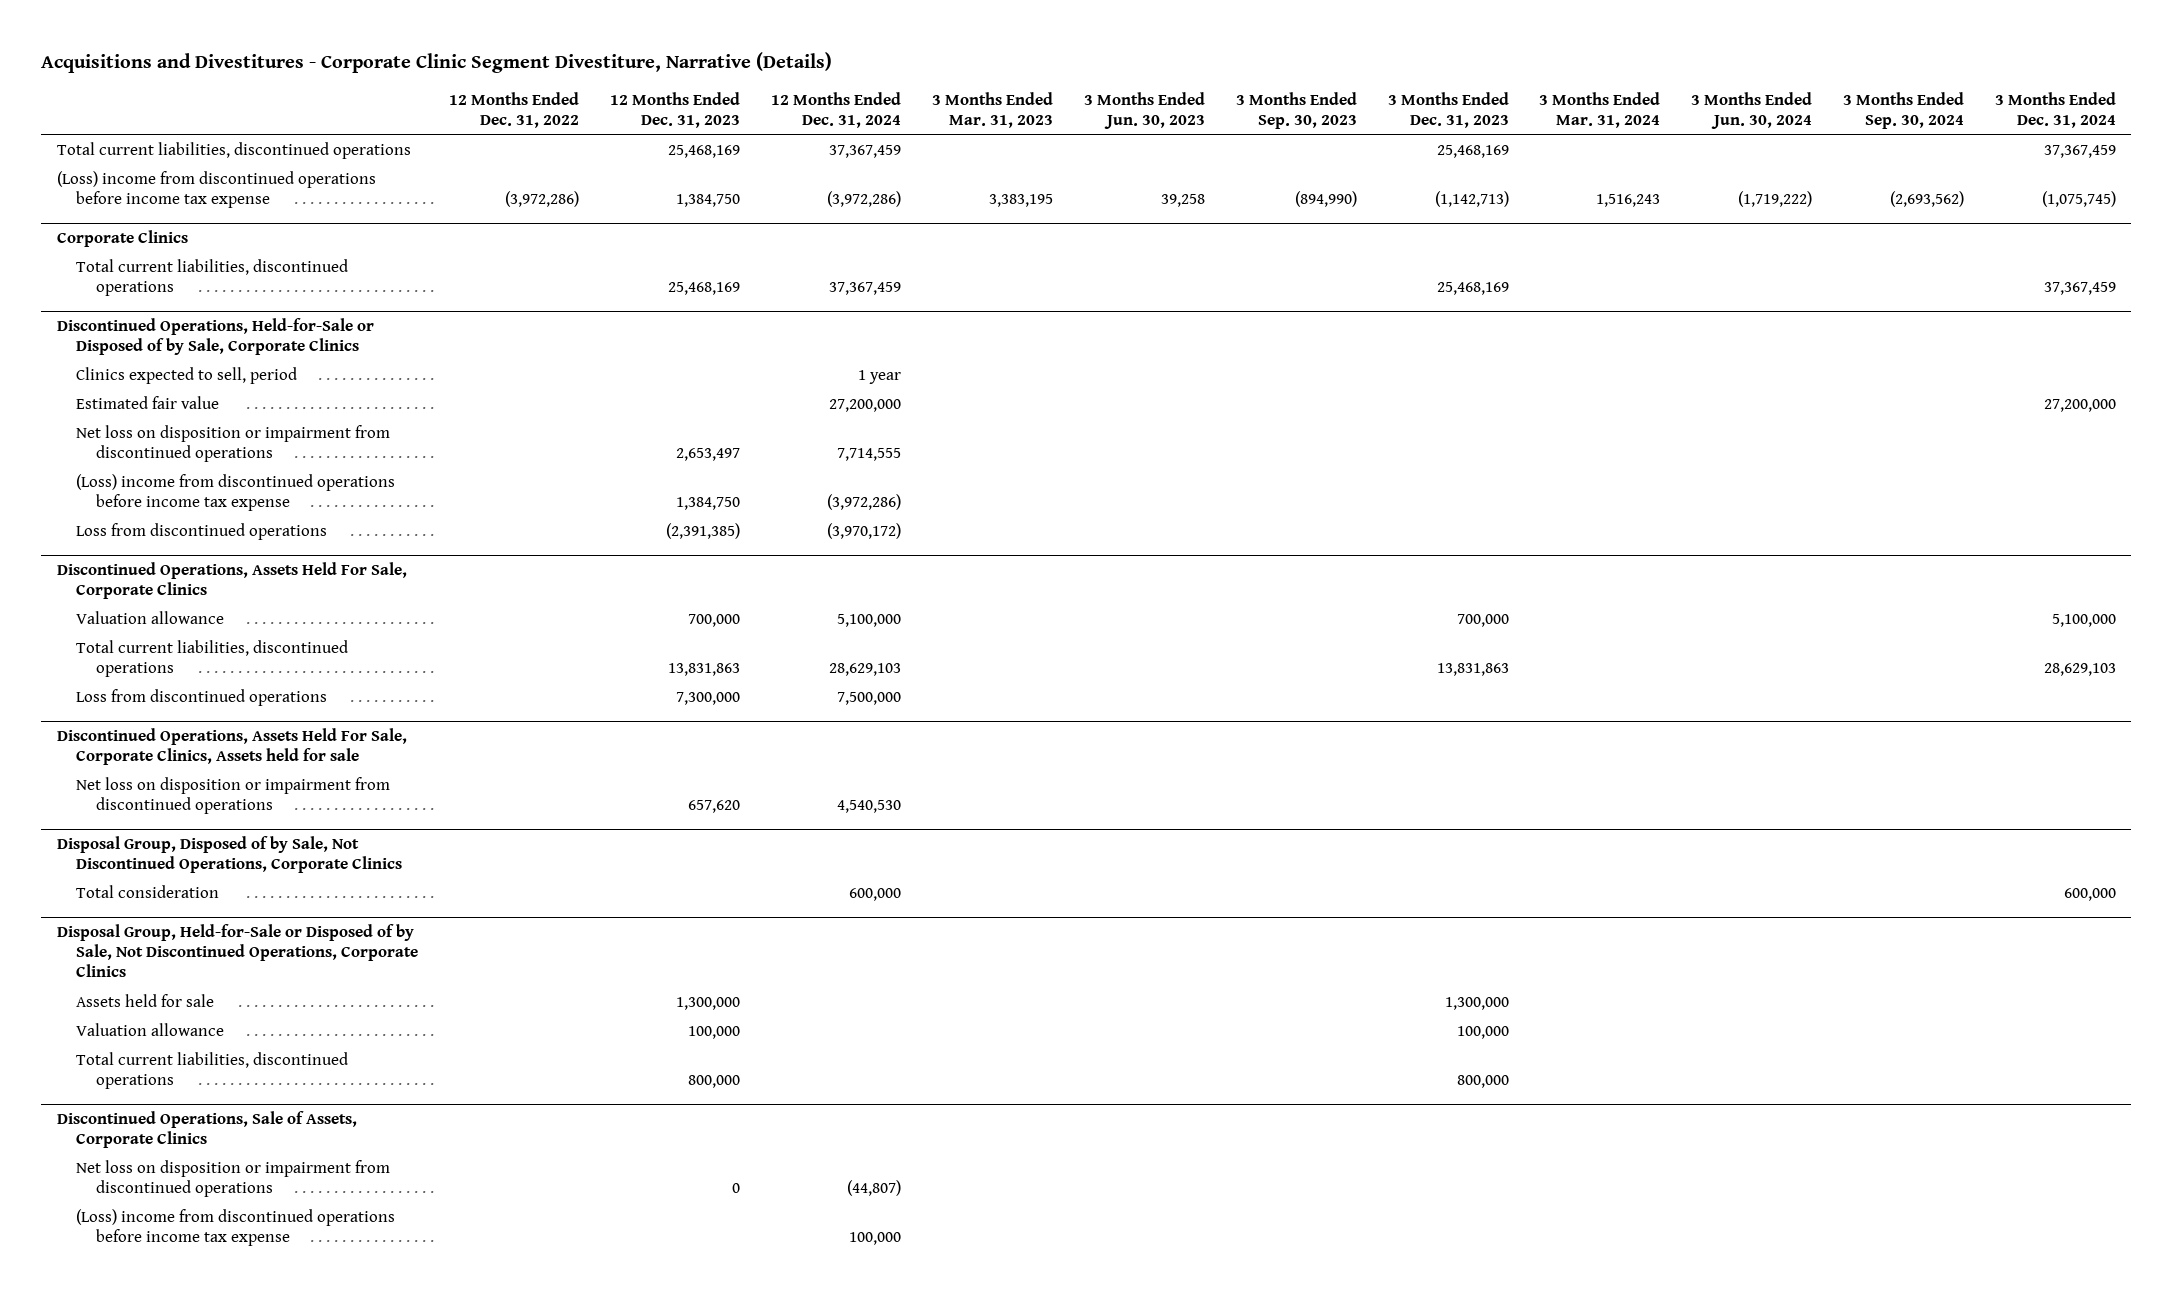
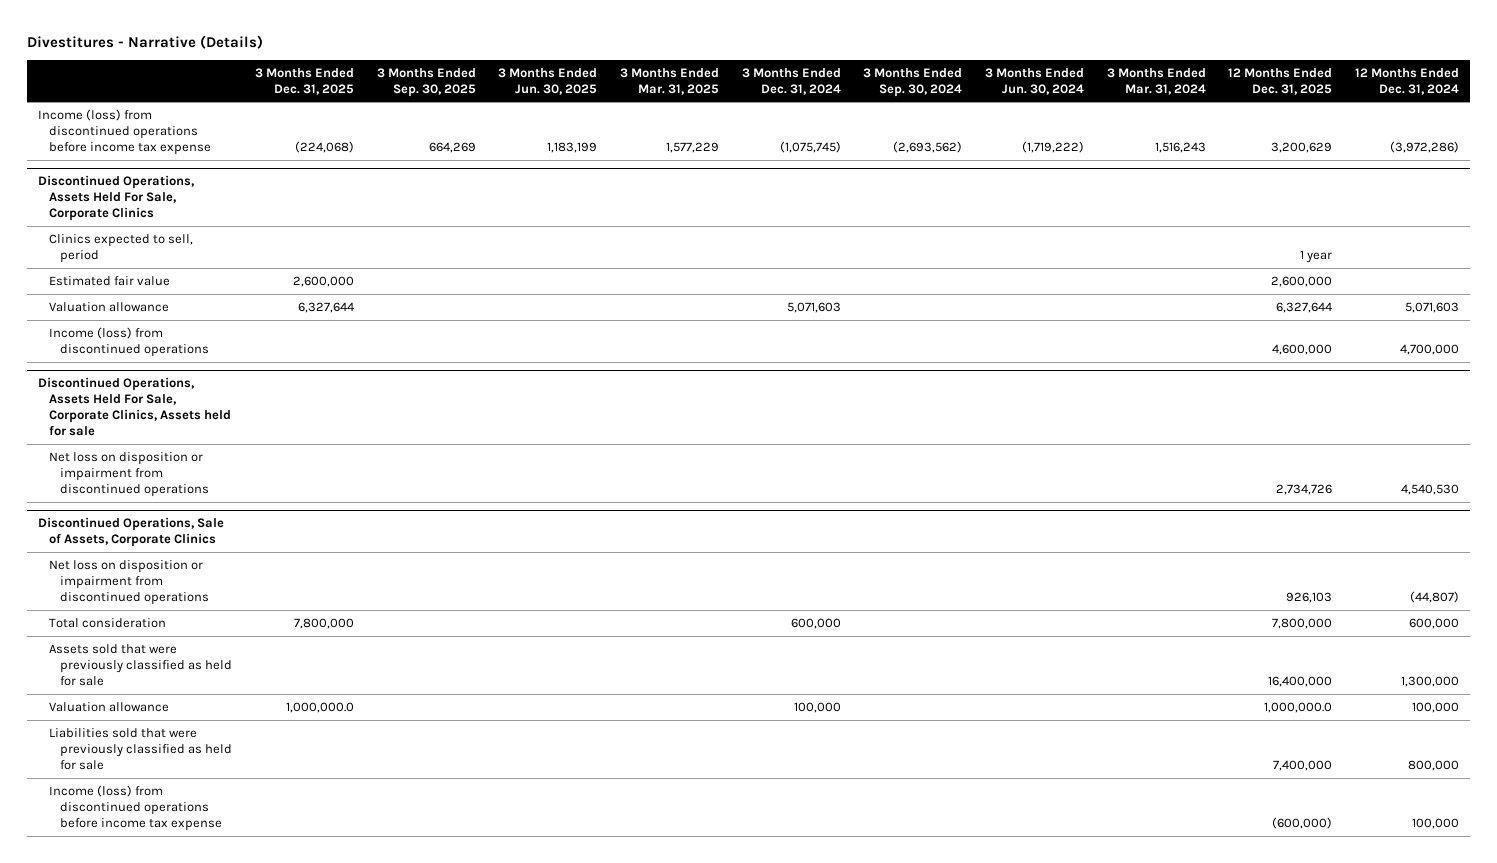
[41,51,833,73] Acquisitions and Divestitures - Corporate Clinic Segment Divestiture, Narrative (Details) -> [26,34,263,49] Divestitures - Narrative (Details)
[449,91,580,128] 12 Months Ended Dec. 31, 2022 -> none
[610,91,741,128] 12 Months Ended Dec. 31, 2023 -> none
[931,91,1053,128] 3 Months Ended Mar. 31, 2023 -> none
[1083,91,1205,129] 3 Months Ended Jun. 30, 2023 -> none
[1235,91,1357,129] 3 Months Ended Sep. 30, 2023 -> none
[1387,91,1509,128] 3 Months Ended Dec. 31, 2023 -> none
none -> [254,67,354,95] 3 Months Ended Dec. 31, 2025
none -> [376,67,476,97] 3 Months Ended Sep. 30, 2025
none -> [498,67,598,95] 3 Months Ended Jun. 30, 2025
none -> [619,67,719,95] 3 Months Ended Mar. 31, 2025
none -> [1228,67,1333,95] 12 Months Ended Dec. 31, 2025
[56,141,411,159] Total current liabilities, discontinued operations -> none
[56,229,188,247] Corporate Clinics -> none
[76,258,349,297] Total current liabilities, discontinued operations -> none
[56,317,374,356] Discontinued Operations, Held-for-Sale or Disposed of by Sale, Corporate Clinics -> none
[76,366,298,384] Clinics expected to sell, period -> none
[76,395,220,409] Estimated fair value -> none
[76,424,391,463] Net loss on disposition or impairment from discontinued operations -> none
[76,473,396,512] (Loss) income from discontinued operations before income tax expense -> none
[76,522,328,540] Loss from discontinued operations -> none
[56,170,376,209] (Loss) income from discontinued operations before income tax expense -> [38,108,212,155] Income (loss) from discontinued operations before income tax expense
[76,639,349,678] Total current liabilities, discontinued operations -> none
none -> [49,233,194,263] Clinics expected to sell, period
none -> [49,275,171,286] Estimated fair value
[837,613,902,627] 5,100,000 -> [1404,301,1459,313] 5,071,603
[2052,613,2117,627] 5,100,000 -> [786,301,841,313] 5,071,603
[76,688,328,706] Loss from discontinued operations -> [49,326,210,357] Income (loss) from discontinued operations
[837,691,902,705] 7,500,000 -> [1399,343,1459,355] 4,700,000
[56,835,403,874] Disposal Group, Disposed of by Sale, Not Discontinued Operations, Corporate Clinics -> none
[76,884,220,898] Total consideration -> none
[56,923,419,978] Disposal Group, Held-for-Sale or Disposed of by Sale, Not Discontinued Operations, Corporate Clinics -> none
[76,993,215,1007] Assets held for sale -> none
[76,1022,225,1036] Valuation allowance -> none
[76,1051,349,1090] Total current liabilities, discontinued operations -> none
none -> [49,617,167,628] Total consideration
none -> [49,643,233,686] Assets sold that were previously classified as held for sale
none -> [49,701,170,712] Valuation allowance
none -> [49,727,233,770] Liabilities sold that were previously classified as held for sale
[76,1208,396,1247] (Loss) income from discontinued operations before income tax expense -> [49,784,223,831] Income (loss) from discontinued operations before income tax expense

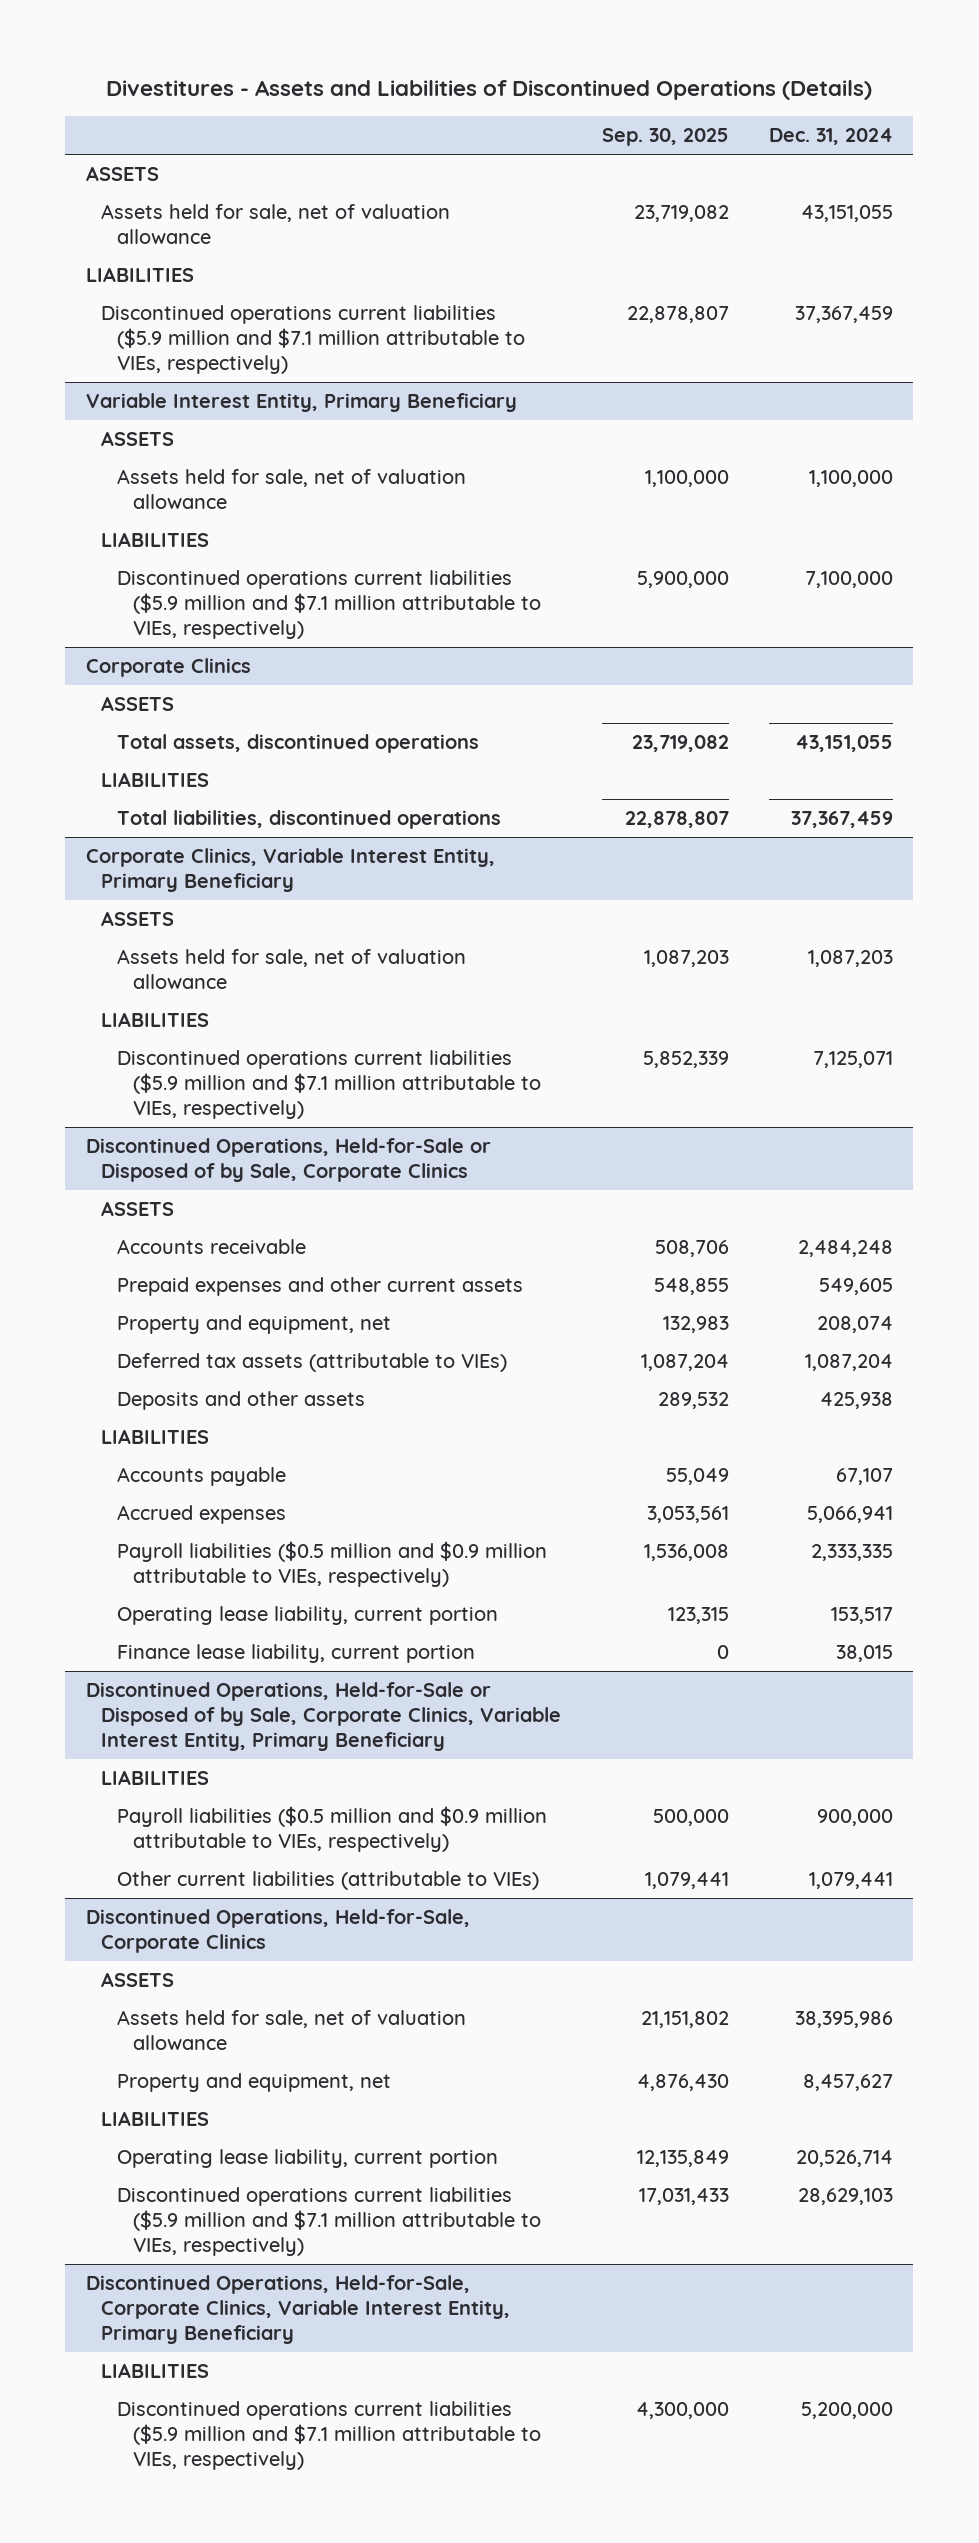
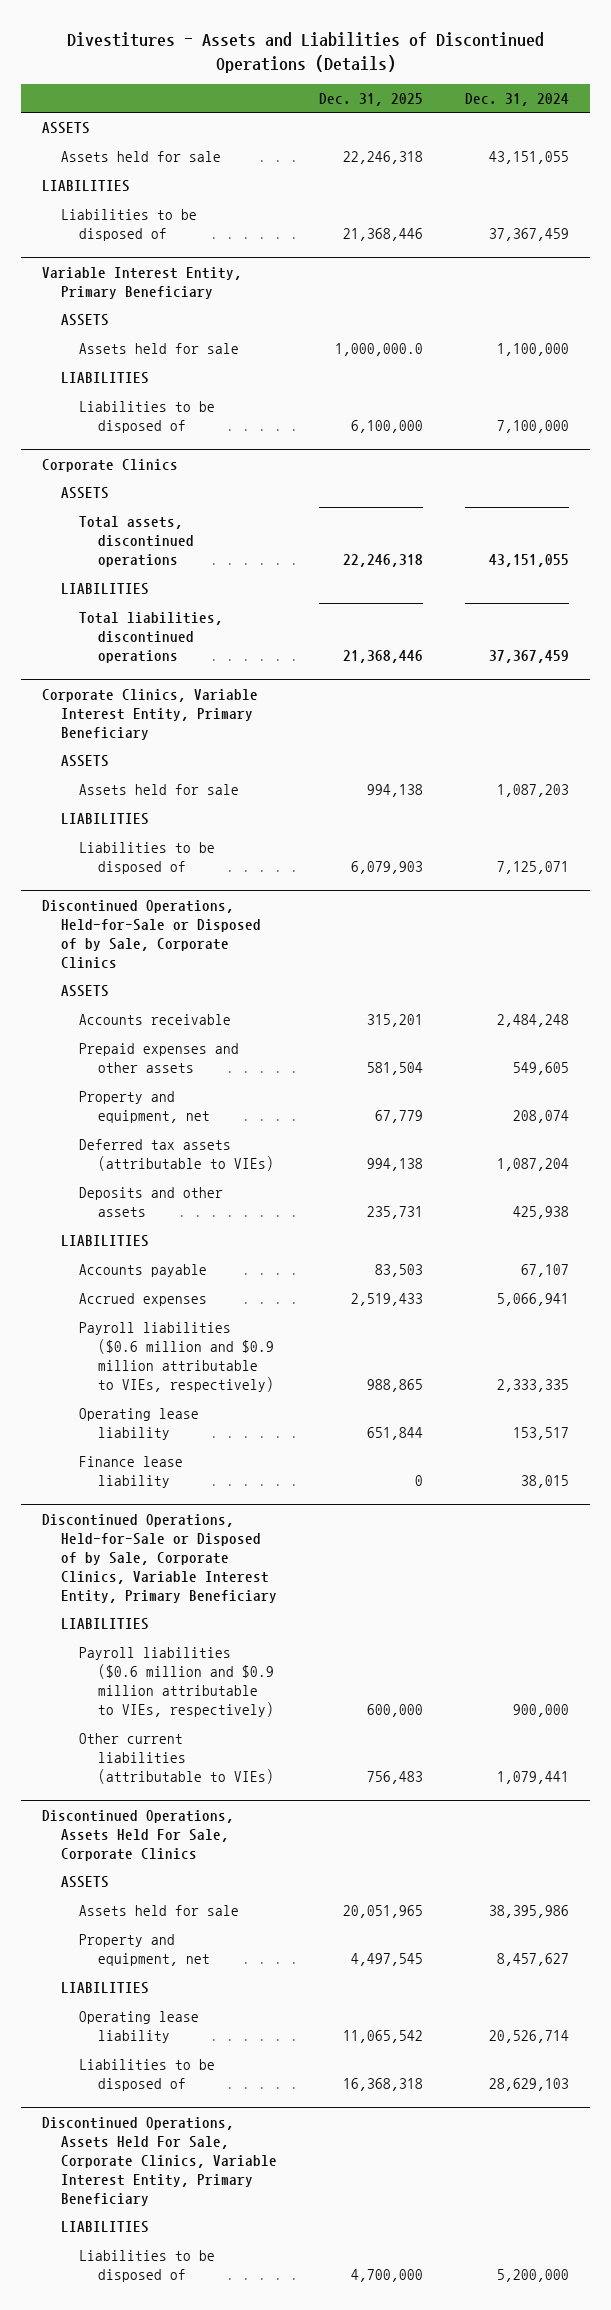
[601,128,729,147] Sep. 30, 2025 -> none
none -> [318,92,423,106] Dec. 31, 2025
[101,204,451,245] Assets held for sale, net of valuation allowance -> [60,151,221,163] Assets held for sale
[101,305,525,374] Discontinued operations current liabilities ($5.9 million and $7.1 million attributable to VIEs, respectively) -> [60,209,197,242] Liabilities to be disposed of
[116,469,466,510] Assets held for sale, net of valuation allowance -> [79,343,240,355] Assets held for sale
[116,570,541,639] Discontinued operations current liabilities ($5.9 million and $7.1 million attributable to VIEs, respectively) -> [79,401,216,434] Liabilities to be disposed of
[116,949,466,990] Assets held for sale, net of valuation allowance -> [79,784,240,796] Assets held for sale
[116,1050,541,1119] Discontinued operations current liabilities ($5.9 million and $7.1 million attributable to VIEs, respectively) -> [79,842,216,875] Liabilities to be disposed of
[116,1277,523,1297] Prepaid expenses and other current assets -> [79,1043,240,1074] Prepaid expenses and other assets
[116,1541,547,1588] Payroll liabilities ($0.5 million and $0.9 million attributable to VIEs, respectively) -> [79,1322,274,1393] Payroll liabilities ($0.6 million and $0.9 million attributable to VIEs, respectively)
[116,1606,498,1626] Operating lease liability, current portion -> [79,1408,200,1441] Operating lease liability
[116,1644,475,1664] Finance lease liability, current portion -> [79,1456,184,1489] Finance lease liability
[116,1806,547,1853] Payroll liabilities ($0.5 million and $0.9 million attributable to VIEs, respectively) -> [79,1647,274,1718] Payroll liabilities ($0.6 million and $0.9 million attributable to VIEs, respectively)
[85,1909,470,1954] Discontinued Operations, Held-for-Sale, Corporate Clinics -> [42,1809,235,1861] Discontinued Operations, Assets Held For Sale, Corporate Clinics
[116,2010,466,2051] Assets held for sale, net of valuation allowance -> [79,1905,240,1917] Assets held for sale
[116,2149,498,2169] Operating lease liability, current portion -> [79,2011,200,2044] Operating lease liability
[116,2187,541,2256] Discontinued operations current liabilities ($5.9 million and $7.1 million attributable to VIEs, respectively) -> [79,2059,216,2092] Liabilities to be disposed of
[85,2275,511,2344] Discontinued Operations, Held-for-Sale, Corporate Clinics, Variable Interest Entity, Primary Beneficiary -> [42,2116,277,2206] Discontinued Operations, Assets Held For Sale, Corporate Clinics, Variable Interest Entity, Primary Beneficiary
[116,2401,541,2470] Discontinued operations current liabilities ($5.9 million and $7.1 million attributable to VIEs, respectively) -> [79,2250,216,2283] Liabilities to be disposed of

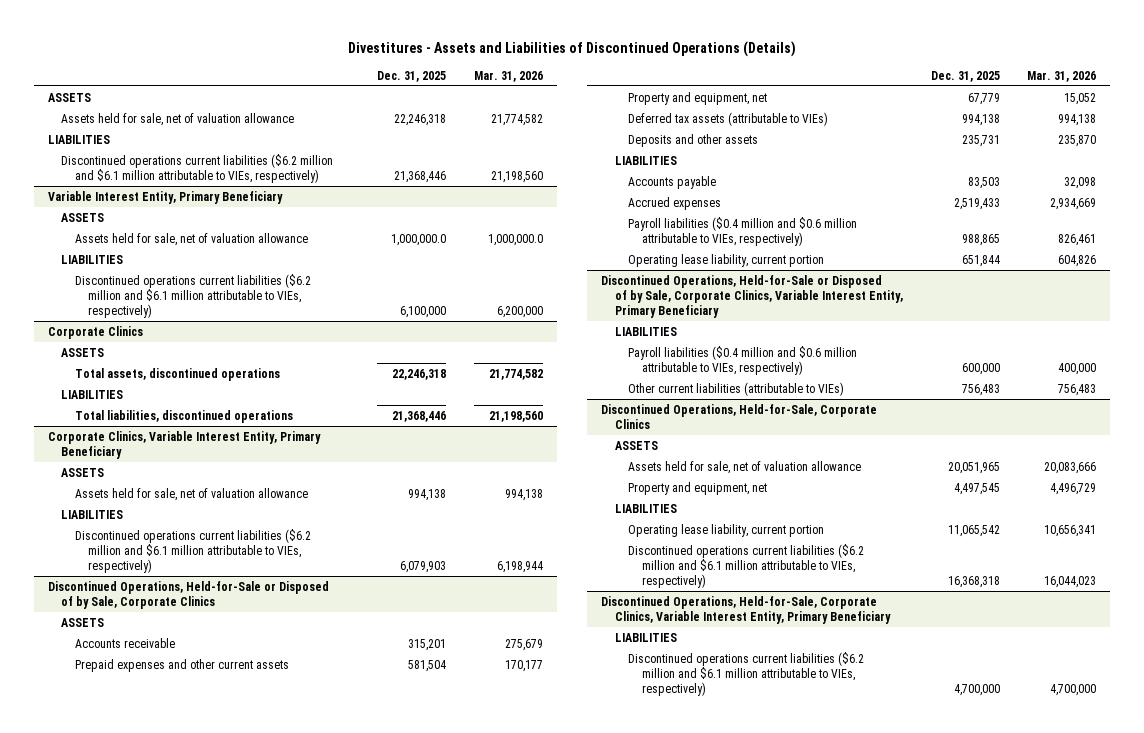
[464,92,569,106] Dec. 31, 2024 -> none
none -> [473,70,543,82] Mar. 31, 2026
[60,151,221,163] Assets held for sale -> [61,112,295,126] Assets held for sale, net of valuation allowance
[60,209,197,242] Liabilities to be disposed of -> [61,153,334,183] Discontinued operations current liabilities ($6.2 million and $6.1 million attributable to VIEs, respectively)
[79,343,240,355] Assets held for sale -> [74,232,308,246] Assets held for sale, net of valuation allowance
[79,401,216,434] Liabilities to be disposed of -> [74,273,311,318] Discontinued operations current liabilities ($6.2 million and $6.1 million attributable to VIEs, respectively)
[79,784,240,796] Assets held for sale -> [74,487,308,501] Assets held for sale, net of valuation allowance
[79,842,216,875] Liabilities to be disposed of -> [74,528,311,573] Discontinued operations current liabilities ($6.2 million and $6.1 million attributable to VIEs, respectively)
[79,1043,240,1074] Prepaid expenses and other assets -> [74,658,289,672] Prepaid expenses and other current assets
[79,1456,184,1489] Finance lease liability -> none
[79,1322,274,1393] Payroll liabilities ($0.6 million and $0.9 million attributable to VIEs, respectively) -> [628,216,858,246] Payroll liabilities ($0.4 million and $0.6 million attributable to VIEs, respectively)
[79,1408,200,1441] Operating lease liability -> [628,253,825,267] Operating lease liability, current portion
[79,1647,274,1718] Payroll liabilities ($0.6 million and $0.9 million attributable to VIEs, respectively) -> [628,345,858,375] Payroll liabilities ($0.4 million and $0.6 million attributable to VIEs, respectively)
[42,1809,235,1861] Discontinued Operations, Assets Held For Sale, Corporate Clinics -> [601,403,878,429] Discontinued Operations, Held-for-Sale, Corporate Clinics
[79,1905,240,1917] Assets held for sale -> [628,460,862,474] Assets held for sale, net of valuation allowance
[79,2011,200,2044] Operating lease liability -> [628,523,825,537] Operating lease liability, current portion
[79,2059,216,2092] Liabilities to be disposed of -> [628,543,865,588] Discontinued operations current liabilities ($6.2 million and $6.1 million attributable to VIEs, respectively)
[42,2116,277,2206] Discontinued Operations, Assets Held For Sale, Corporate Clinics, Variable Interest Entity, Primary Beneficiary -> [601,595,891,624] Discontinued Operations, Held-for-Sale, Corporate Clinics, Variable Interest Entity, Primary Beneficiary
[79,2250,216,2283] Liabilities to be disposed of -> [628,651,865,696] Discontinued operations current liabilities ($6.2 million and $6.1 million attributable to VIEs, respectively)

